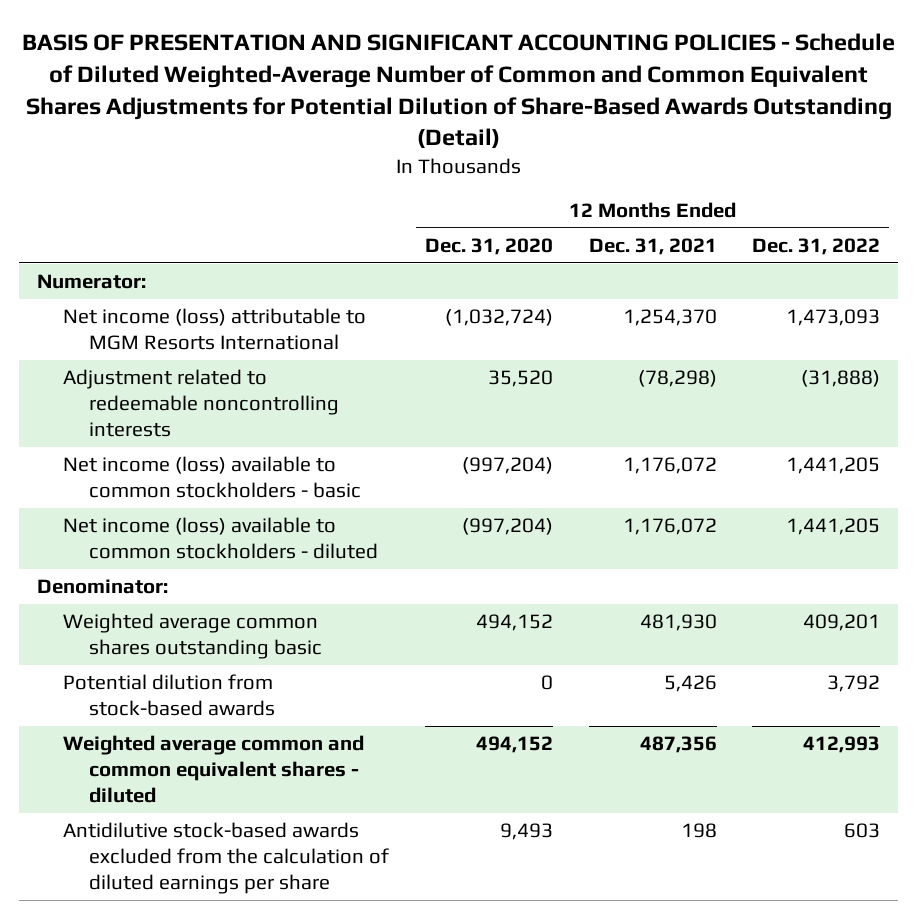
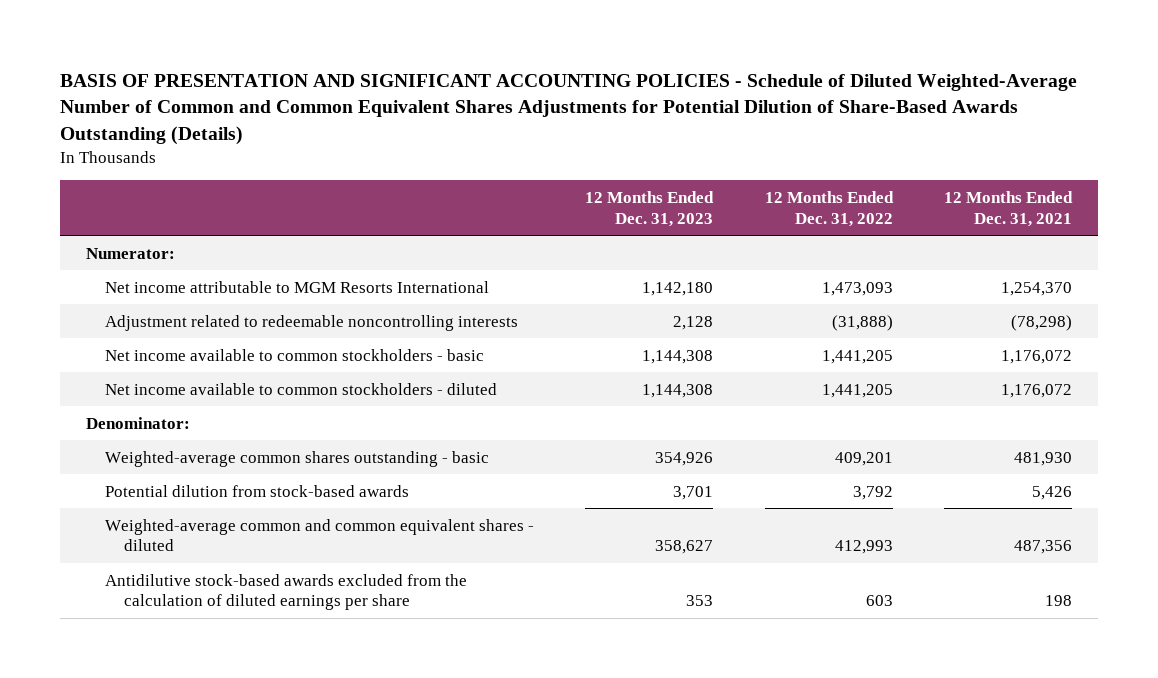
[21,33,895,149] BASIS OF PRESENTATION AND SIGNIFICANT ACCOUNTING POLICIES - Schedule of Diluted Weighted-Average Number of Common and Common Equivalent Shares Adjustments for Potential Dilution of Share-Based Awards Outstanding (Detail) -> [59,73,1077,145] BASIS OF PRESENTATION AND SIGNIFICANT ACCOUNTING POLICIES - Schedule of Diluted Weighted-Average Number of Common and Common Equivalent Shares Adjustments for Potential Dilution of Share-Based Awards Outstanding (Details)
[424,237,553,255] Dec. 31, 2020 -> none
none -> [585,190,715,227] 12 Months Ended Dec. 31, 2023
[62,307,366,350] Net income (loss) attributable to MGM Resorts International -> [104,280,489,293] Net income attributable to MGM Resorts International
[62,455,361,498] Net income (loss) available to common stockholders - basic -> [104,348,484,361] Net income available to common stockholders - basic
[62,516,378,559] Net income (loss) available to common stockholders - diluted -> [104,382,497,395] Net income available to common stockholders - diluted
[62,612,322,659] Weighted average common shares outstanding basic -> [104,450,489,467] Weighted-average common shares outstanding - basic
[62,734,364,803] Weighted average common and common equivalent shares - diluted -> [104,518,534,552] Weighted-average common and common equivalent shares - diluted

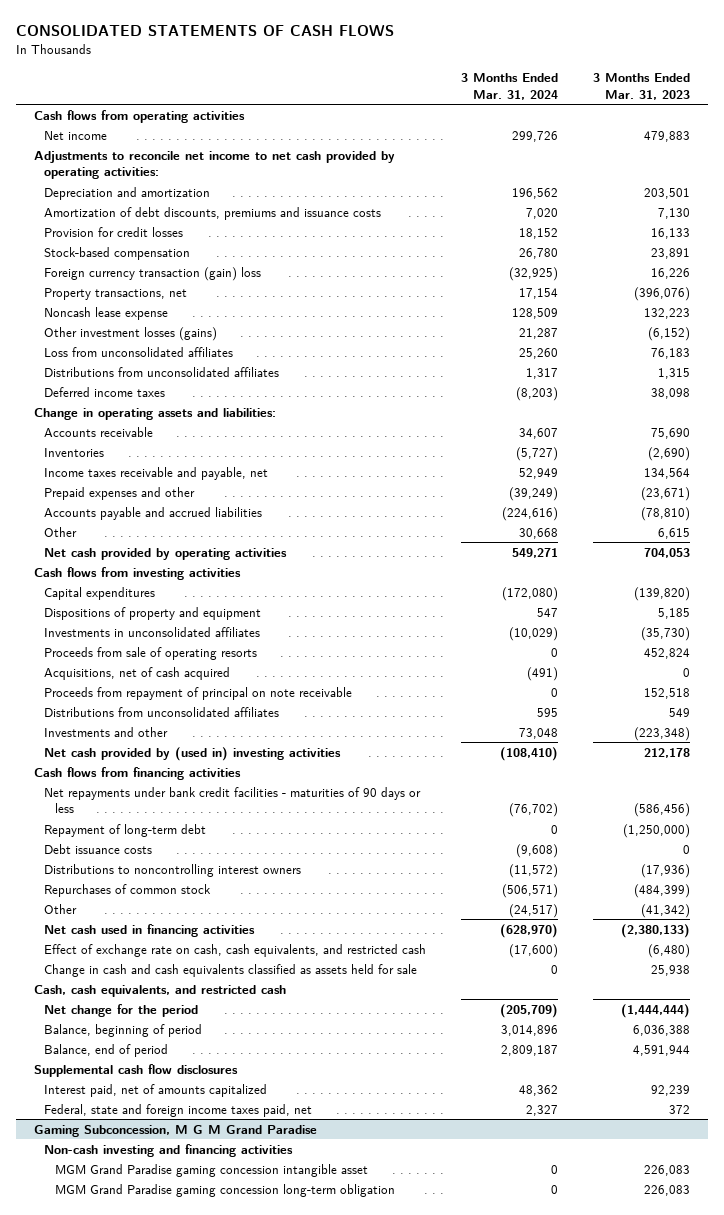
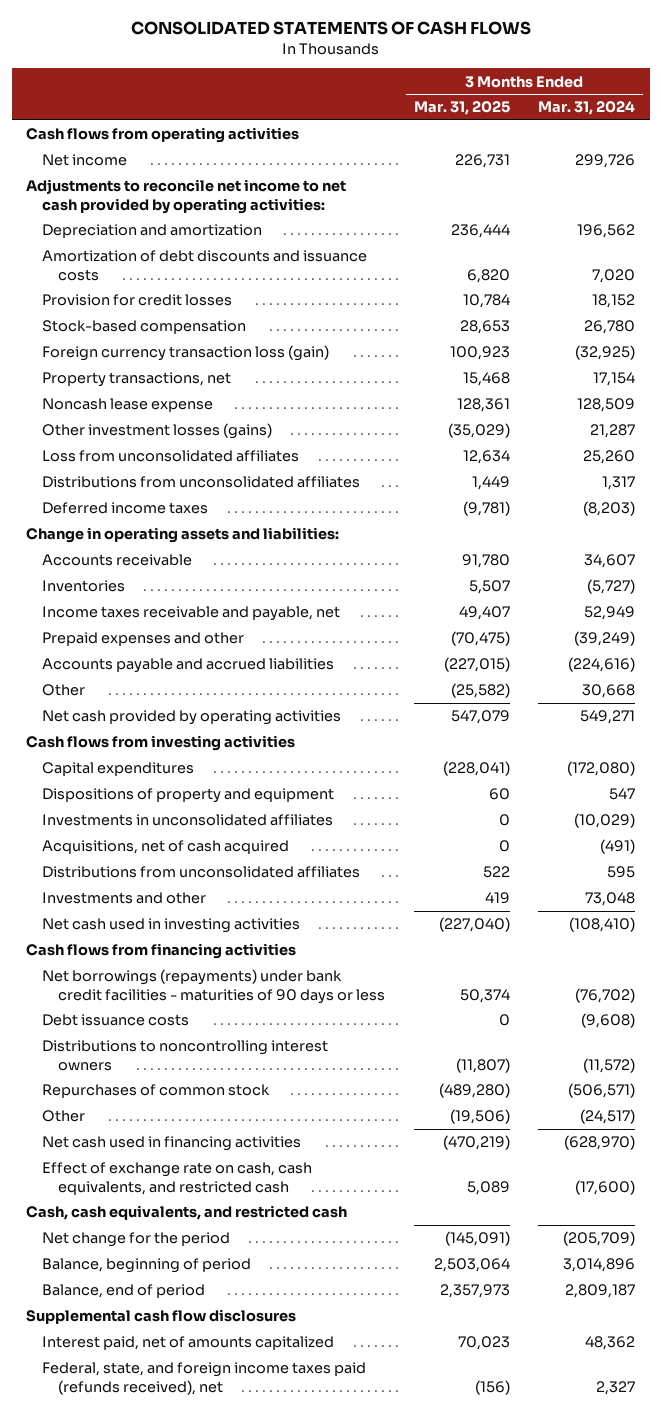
[593,73,691,100] 3 Months Ended Mar. 31, 2023 -> none
none -> [413,101,510,116] Mar. 31, 2025
[44,206,382,220] Amortization of debt discounts, premiums and issuance costs -> [41,250,367,281] Amortization of debt discounts and issuance costs
[44,266,262,281] Foreign currency transaction (gain) loss -> [41,345,329,362] Foreign currency transaction loss (gain)
[44,646,258,660] Proceeds from sale of operating resorts -> none
[44,686,353,700] Proceeds from repayment of principal on note receivable -> none
[44,746,342,761] Net cash provided by (used in) investing activities -> [41,918,300,934] Net cash used in investing activities
[44,823,207,837] Repayment of long-term debt -> none
[44,786,422,814] Net repayments under bank credit facilities - maturities of 90 days or less -> [41,969,385,1004] Net borrowings (repayments) under bank credit facilities - maturities of 90 days or less
[44,963,418,977] Change in cash and cash equivalents classified as assets held for sale -> none
[33,1124,317,1137] Gaming Subconcession, M G M Grand Paradise -> none
[44,1143,294,1157] Non-cash investing and financing activities -> none
[54,1163,368,1177] MGM Grand Paradise gaming concession intangible asset -> none
[54,1183,395,1197] MGM Grand Paradise gaming concession long-term obligation -> none
[44,1103,313,1117] Federal, state and foreign income taxes paid, net -> [41,1362,366,1395] Federal, state, and foreign income taxes paid (refunds received), net

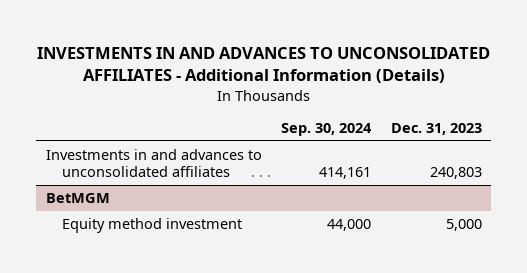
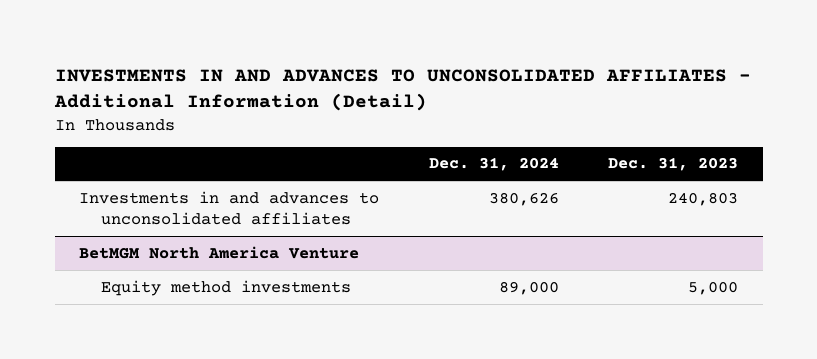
[36,46,490,84] INVESTMENTS IN AND ADVANCES TO UNCONSOLIDATED AFFILIATES - Additional Information (Details) -> [53,69,751,112] INVESTMENTS IN AND ADVANCES TO UNCONSOLIDATED AFFILIATES - Additional Information (Detail)
[281,123,373,137] Sep. 30, 2024 -> none
none -> [428,157,559,172] Dec. 31, 2024
[45,192,110,203] BetMGM -> none
none -> [79,245,360,259] BetMGM North America Venture
[62,217,243,233] Equity method investment -> [101,279,352,296] Equity method investments

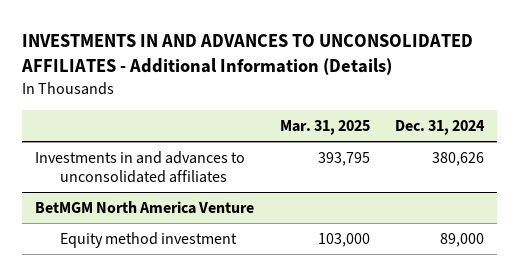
[53,69,751,112] INVESTMENTS IN AND ADVANCES TO UNCONSOLIDATED AFFILIATES - Additional Information (Detail) -> [20,33,473,75] INVESTMENTS IN AND ADVANCES TO UNCONSOLIDATED AFFILIATES - Additional Information (Details)
[607,157,738,172] Dec. 31, 2023 -> none
none -> [279,119,370,135] Mar. 31, 2025
[101,279,352,296] Equity method investments -> [59,231,237,248] Equity method investment

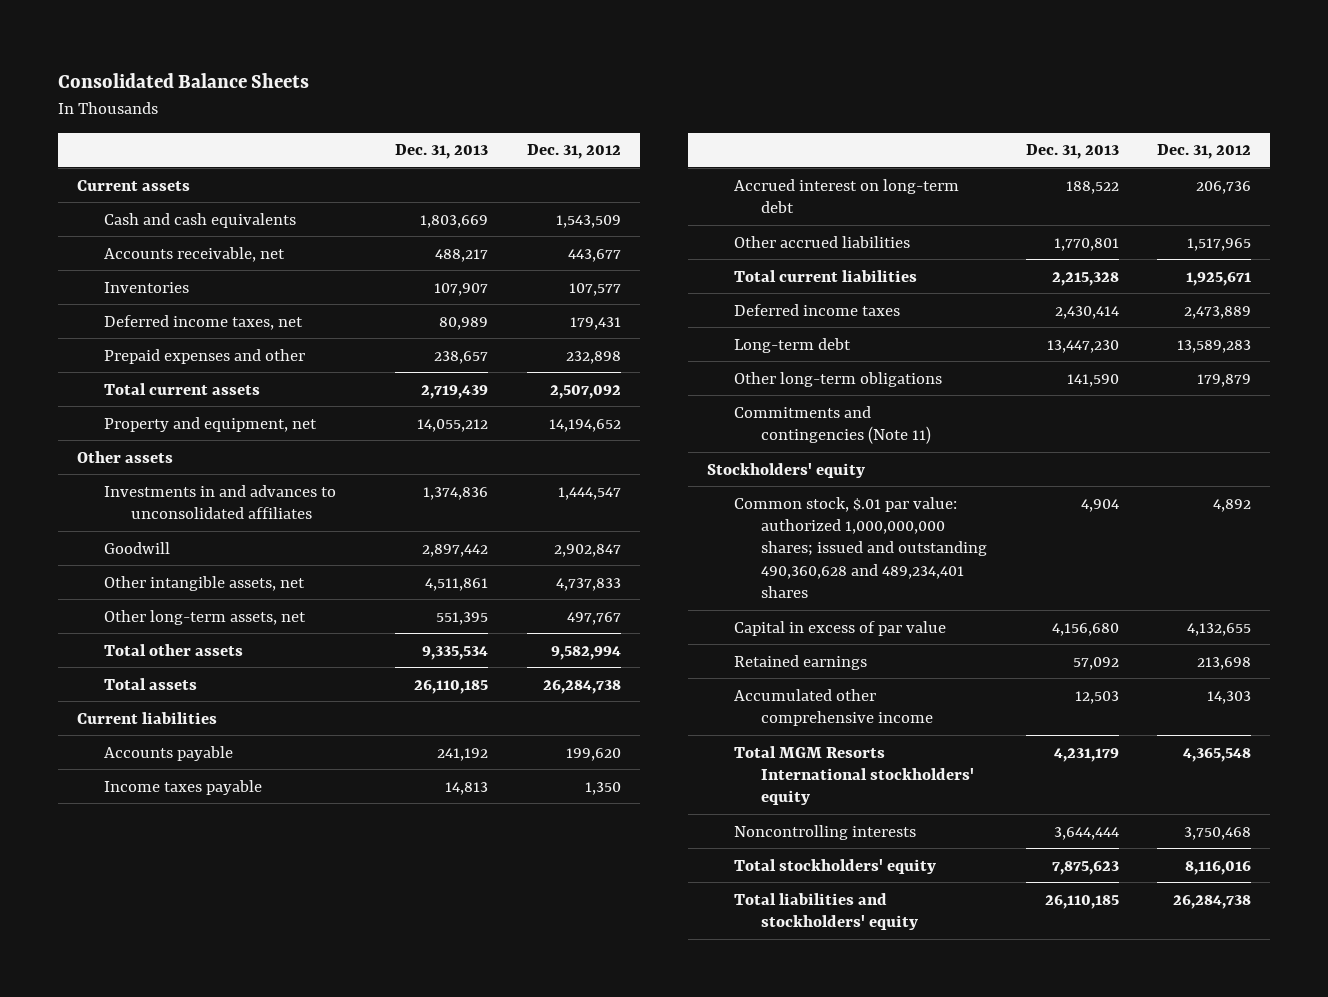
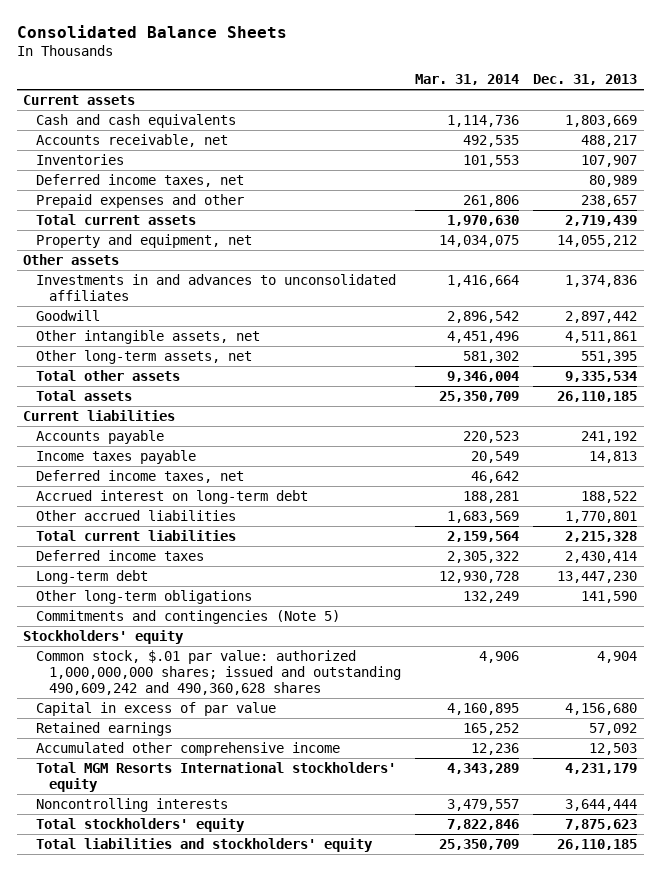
[526,144,621,160] Dec. 31, 2012 -> none
none -> [415,74,520,86] Mar. 31, 2014
none -> [36,469,245,483] Deferred income taxes, net
[734,405,932,445] Commitments and contingencies (Note 11) -> [36,609,341,624] Commitments and contingencies (Note 5)
[734,496,988,599] Common stock, $.01 par value: authorized 1,000,000,000 shares; issued and outstanding 490,360,628 and 489,234,401 shares -> [36,649,402,696] Common stock, $.01 par value: authorized 1,000,000,000 shares; issued and outstanding 490,609,242 and 490,360,628 shares

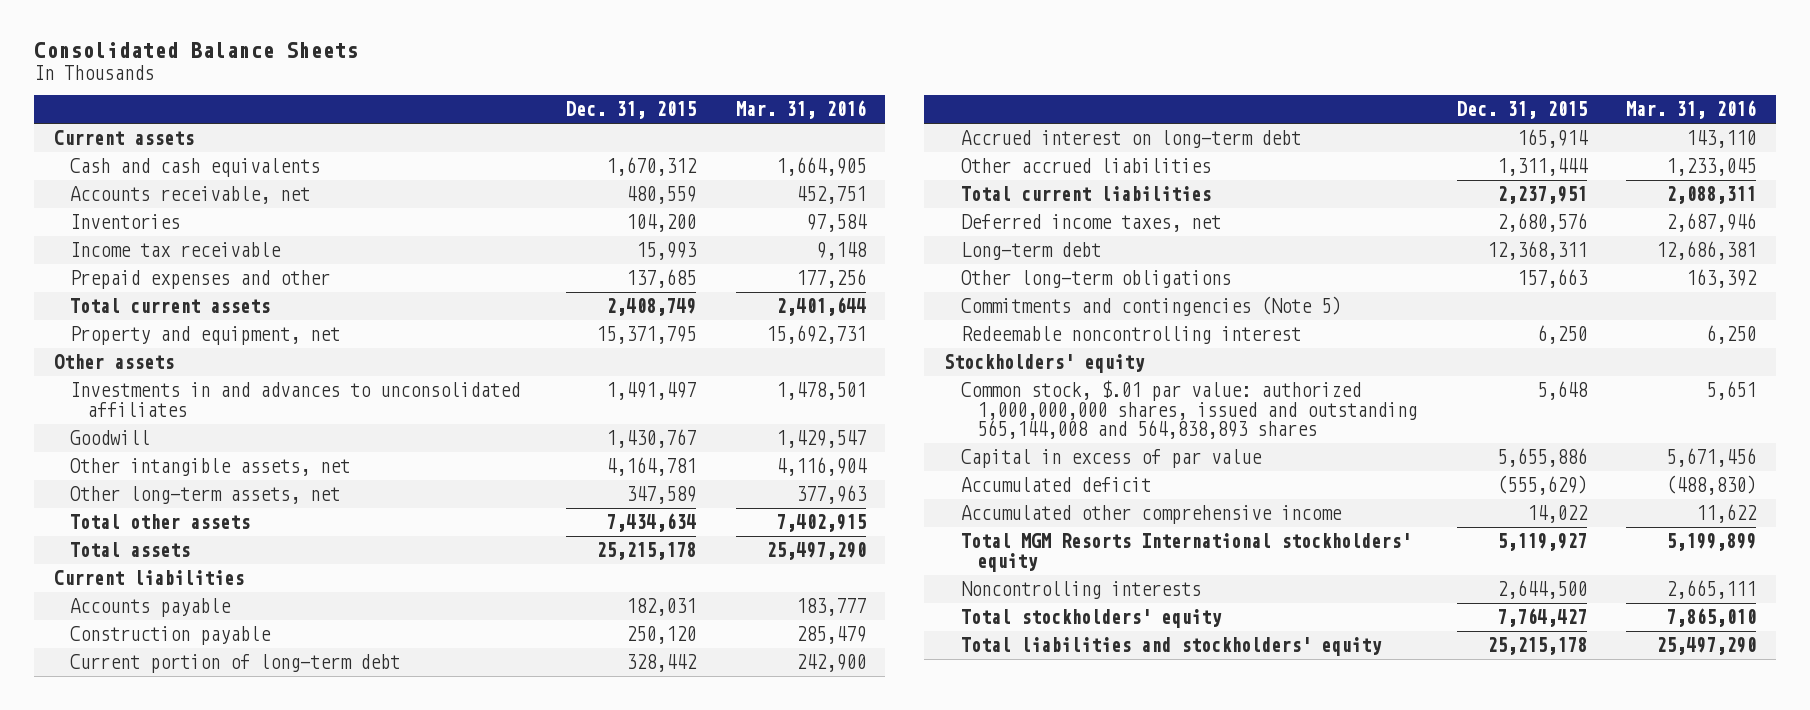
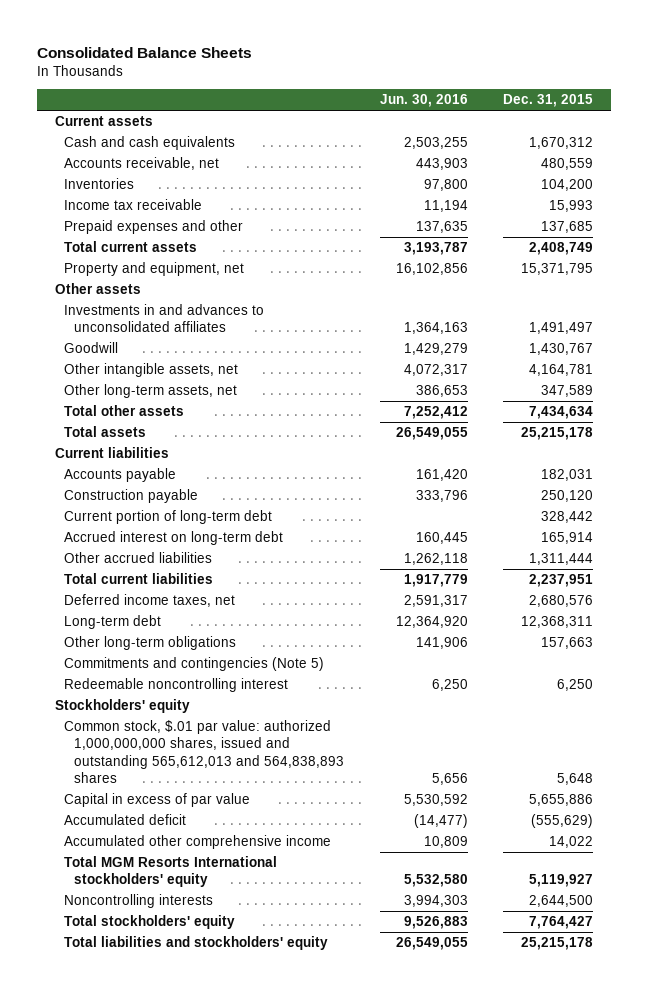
[735,100,866,120] Mar. 31, 2016 -> none
none -> [379,94,468,108] Jun. 30, 2016
[960,380,1418,440] Common stock, $.01 par value: authorized 1,000,000,000 shares, issued and outstanding 565,144,008 and 564,838,893 shares -> [64,720,345,783] Common stock, $.01 par value: authorized 1,000,000,000 shares, issued and outstanding 565,612,013 and 564,838,893 shares

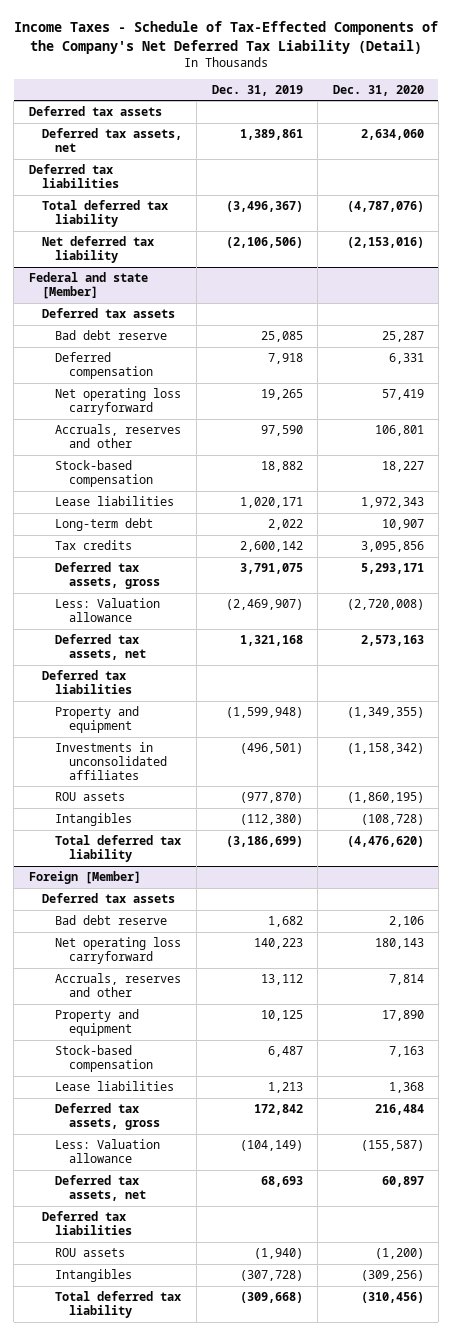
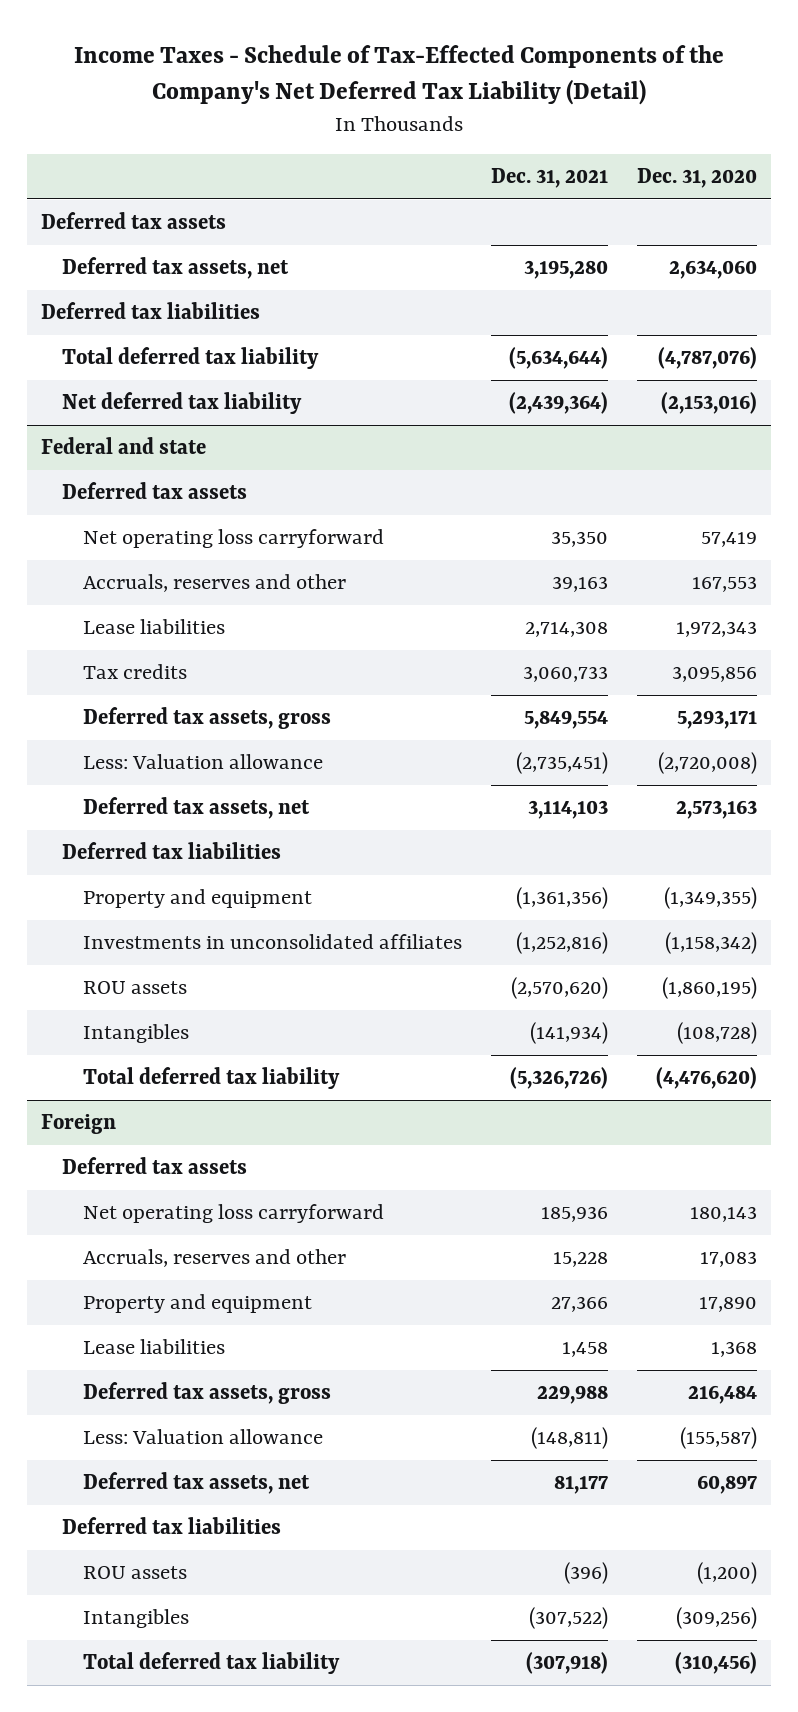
[211,84,303,96] Dec. 31, 2019 -> none
none -> [490,168,608,189] Dec. 31, 2021
[28,272,148,300] Federal and state [Member] -> [41,437,207,455] Federal and state
[55,330,168,341] Bad debt reserve -> none
[55,352,153,380] Deferred compensation -> none
[55,460,153,488] Stock-based compensation -> none
[374,425,424,437] 106,801 -> [691,576,757,593] 167,553
[55,518,154,532] Long-term debt -> none
[28,871,141,885] Foreign [Member] -> [41,1114,117,1135] Foreign
[55,915,168,926] Bad debt reserve -> none
[388,974,424,986] 7,814 -> [699,1251,757,1268] 17,083
[55,1045,153,1073] Stock-based compensation -> none

